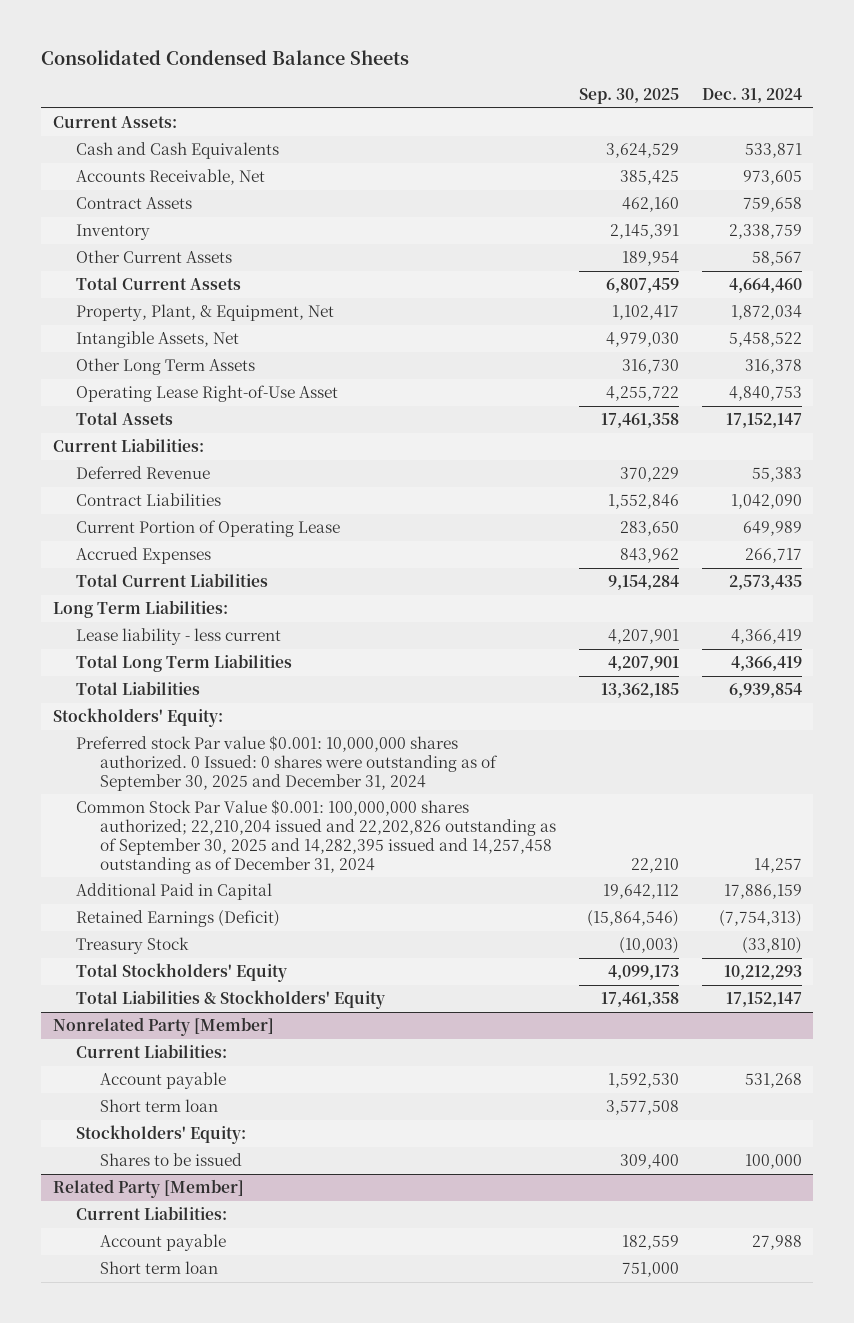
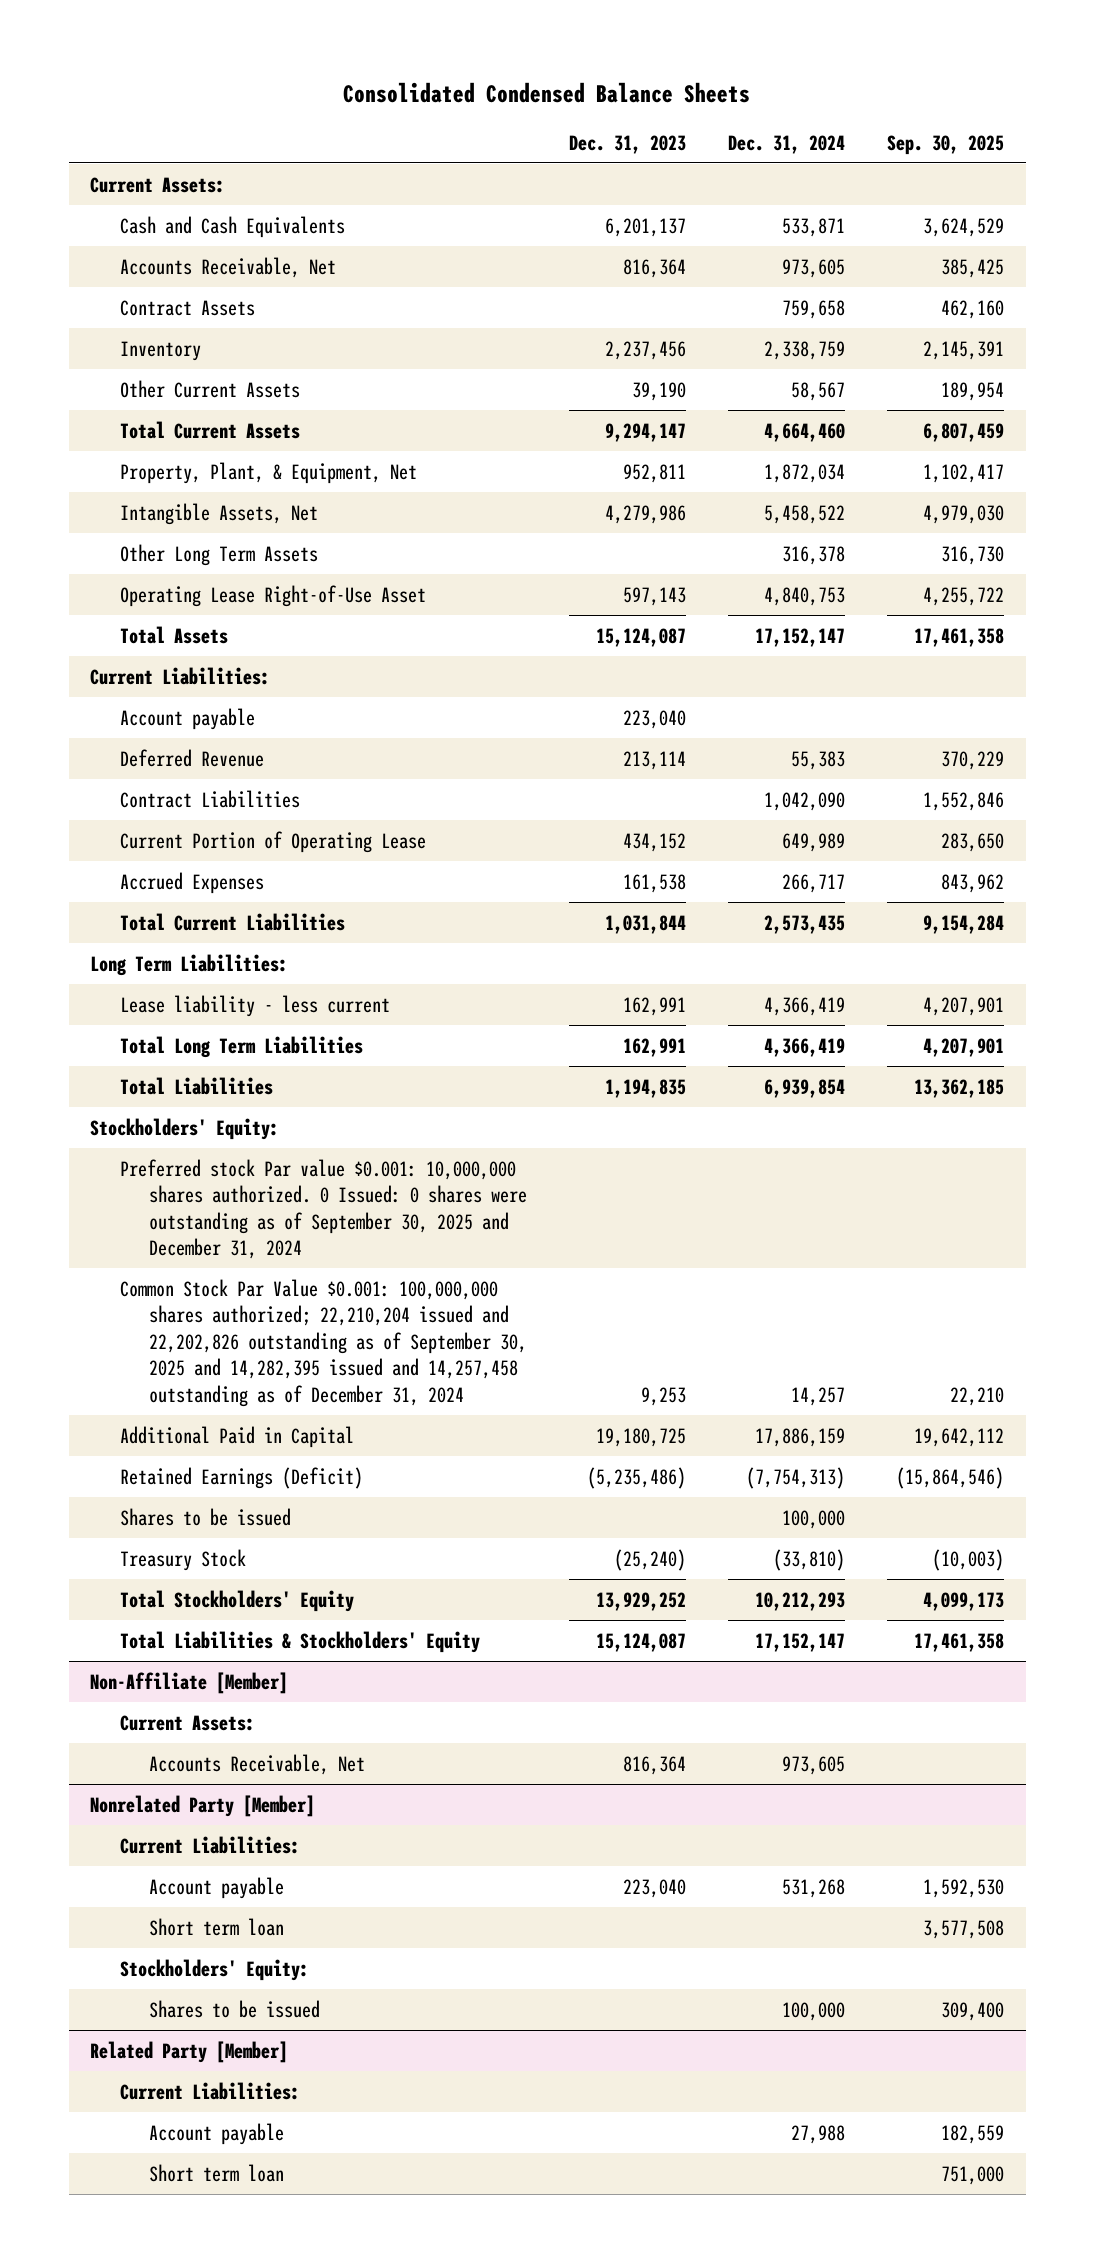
none -> [569,134,687,154] Dec. 31, 2023
none -> [119,707,255,730] Account payable
none -> [119,1507,291,1526] Shares to be issued
none -> [90,1671,289,1694] Non-Affiliate [Member]
none -> [119,1714,255,1731] Current Assets:
none -> [149,1753,366,1775] Accounts Receivable, Net

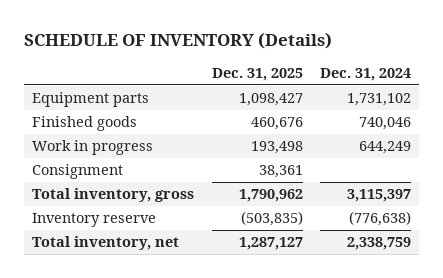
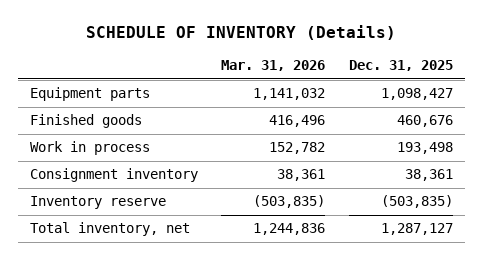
[319,68,411,82] Dec. 31, 2024 -> none
none -> [221,60,326,72] Mar. 31, 2026
[32,188,195,203] Total inventory, gross -> none
[32,140,154,156] Work in progress -> [29,141,150,156] Work in process
[32,164,124,180] Consignment -> [29,168,198,183] Consignment inventory

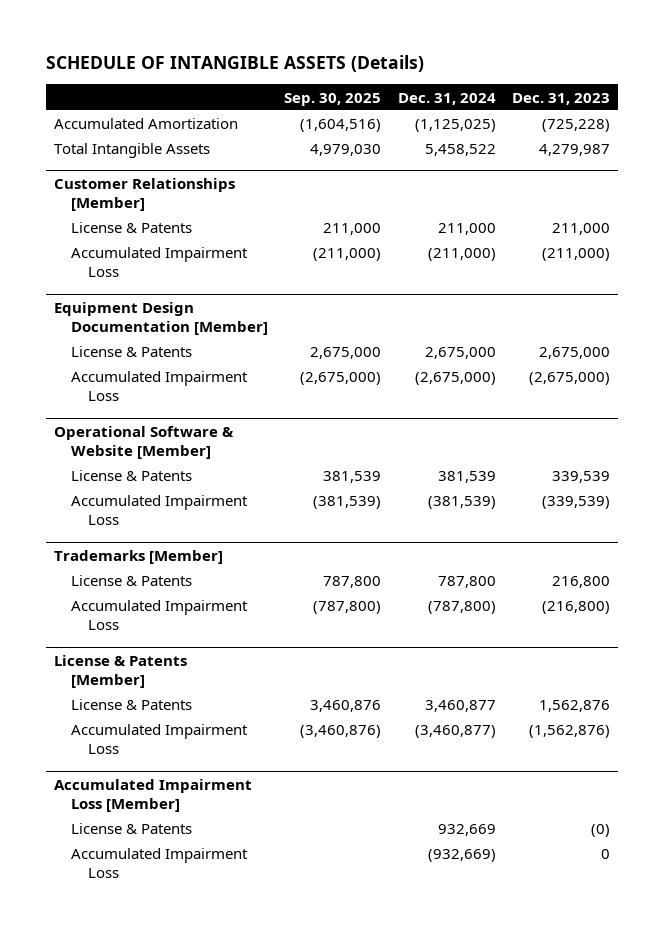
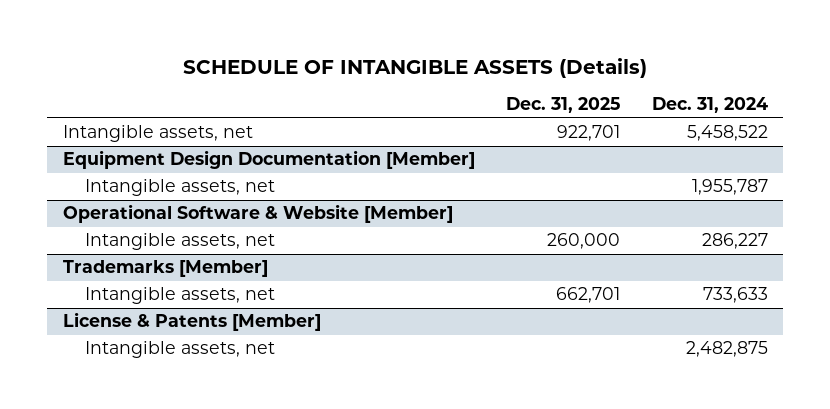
[284,92,382,106] Sep. 30, 2025 -> none
[512,92,611,105] Dec. 31, 2023 -> none
none -> [506,97,621,114] Dec. 31, 2025
[54,118,239,130] Accumulated Amortization -> none
[54,177,236,211] Customer Relationships [Member] -> none
[70,222,192,234] License & Patents -> none
[70,247,248,278] Accumulated Impairment Loss -> none
[54,143,211,159] Total Intangible Assets -> [62,125,253,143] Intangible assets, net
[70,346,192,358] License & Patents -> none
[70,371,248,402] Accumulated Impairment Loss -> none
none -> [85,179,276,197] Intangible assets, net
[70,470,192,482] License & Patents -> none
[70,495,248,526] Accumulated Impairment Loss -> none
none -> [85,233,276,251] Intangible assets, net
[70,575,192,587] License & Patents -> none
[70,600,248,631] Accumulated Impairment Loss -> none
none -> [85,287,276,305] Intangible assets, net
[70,699,192,711] License & Patents -> none
[70,724,248,755] Accumulated Impairment Loss -> none
[54,778,253,812] Accumulated Impairment Loss [Member] -> none
[70,823,192,835] License & Patents -> none
[70,848,248,879] Accumulated Impairment Loss -> none
none -> [85,341,276,359] Intangible assets, net

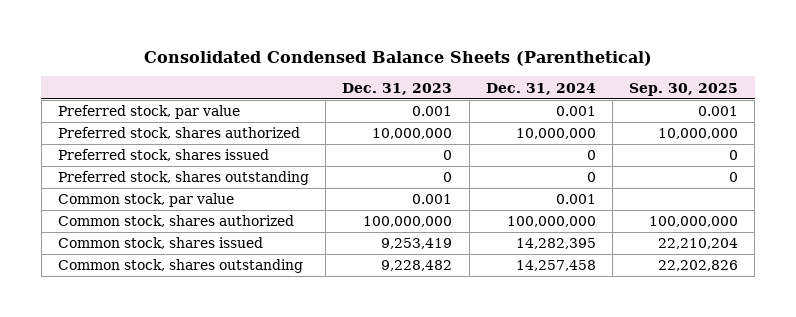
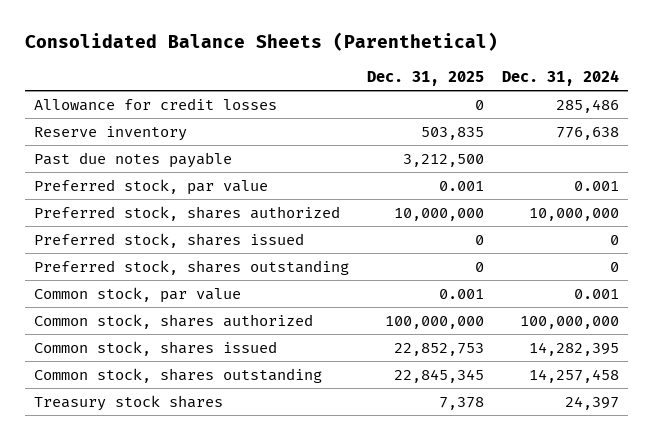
[144,50,653,66] Consolidated Condensed Balance Sheets (Parenthetical) -> [24,32,498,52] Consolidated Balance Sheets (Parenthetical)
[342,82,453,95] Dec. 31, 2023 -> none
[628,82,738,96] Sep. 30, 2025 -> none
none -> [366,71,484,87] Dec. 31, 2025
none -> [33,97,277,111] Allowance for credit losses
none -> [33,125,187,141] Reserve inventory
none -> [33,151,232,168] Past due notes payable
none -> [33,394,223,411] Treasury stock shares

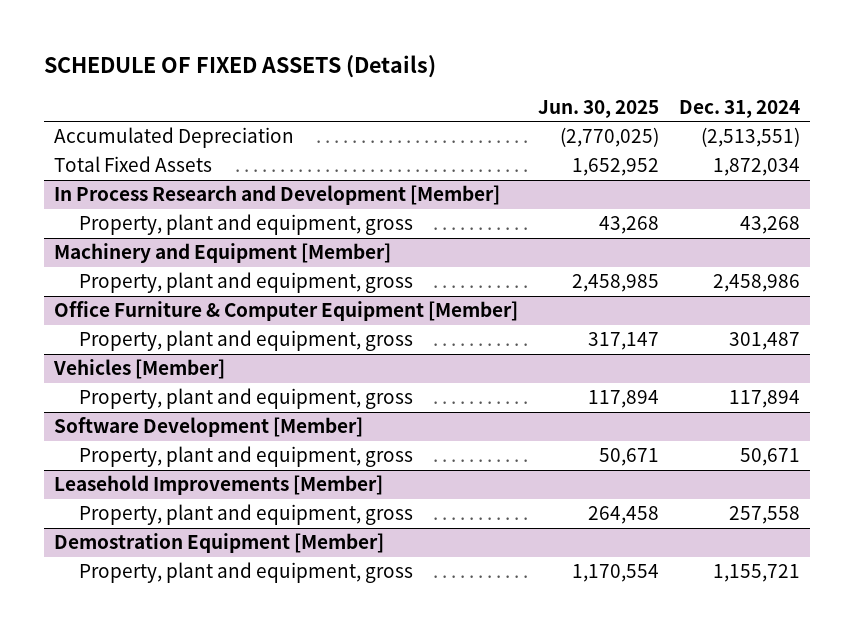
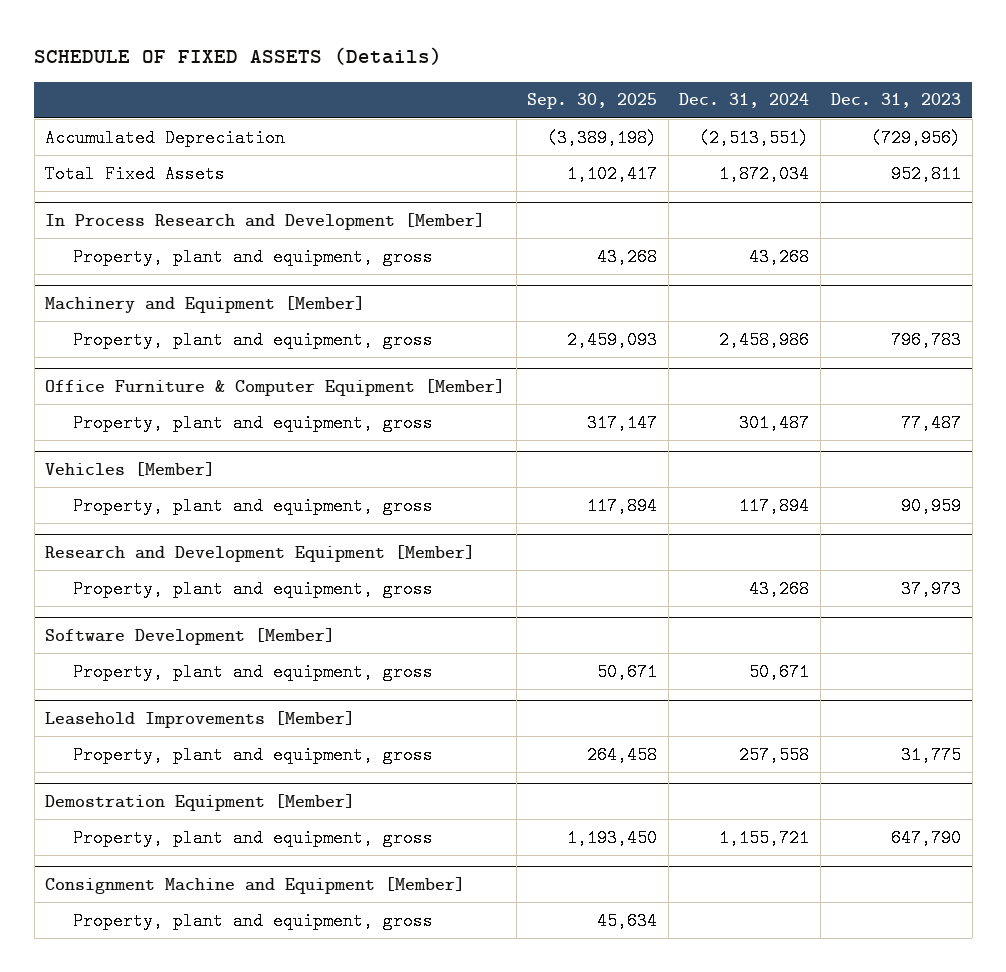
[537,99,659,118] Jun. 30, 2025 -> none
none -> [527,93,658,110] Sep. 30, 2025
none -> [831,93,962,109] Dec. 31, 2023
none -> [45,545,476,563] Research and Development Equipment [Member]
none -> [73,579,434,598] Property, plant and equipment, gross
none -> [45,877,466,895] Consignment Machine and Equipment [Member]
none -> [73,911,434,930] Property, plant and equipment, gross

